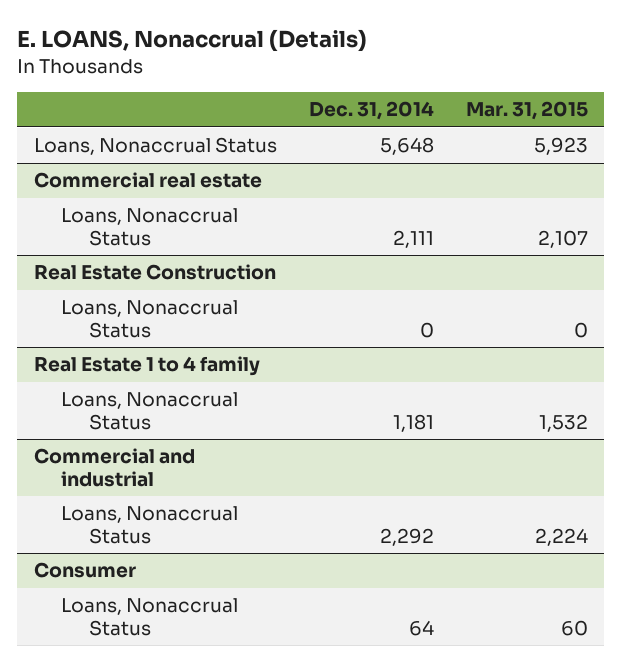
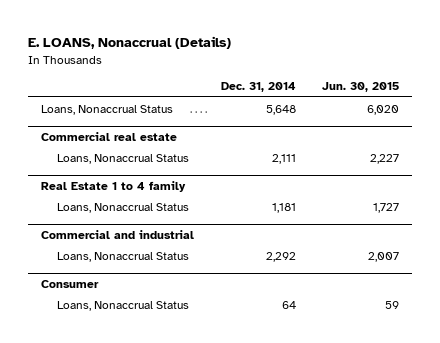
[465,101,588,121] Mar. 31, 2015 -> none
none -> [321,82,399,93] Jun. 30, 2015
[33,264,276,281] Real Estate Construction -> none
[61,300,239,338] Loans, Nonaccrual Status -> none

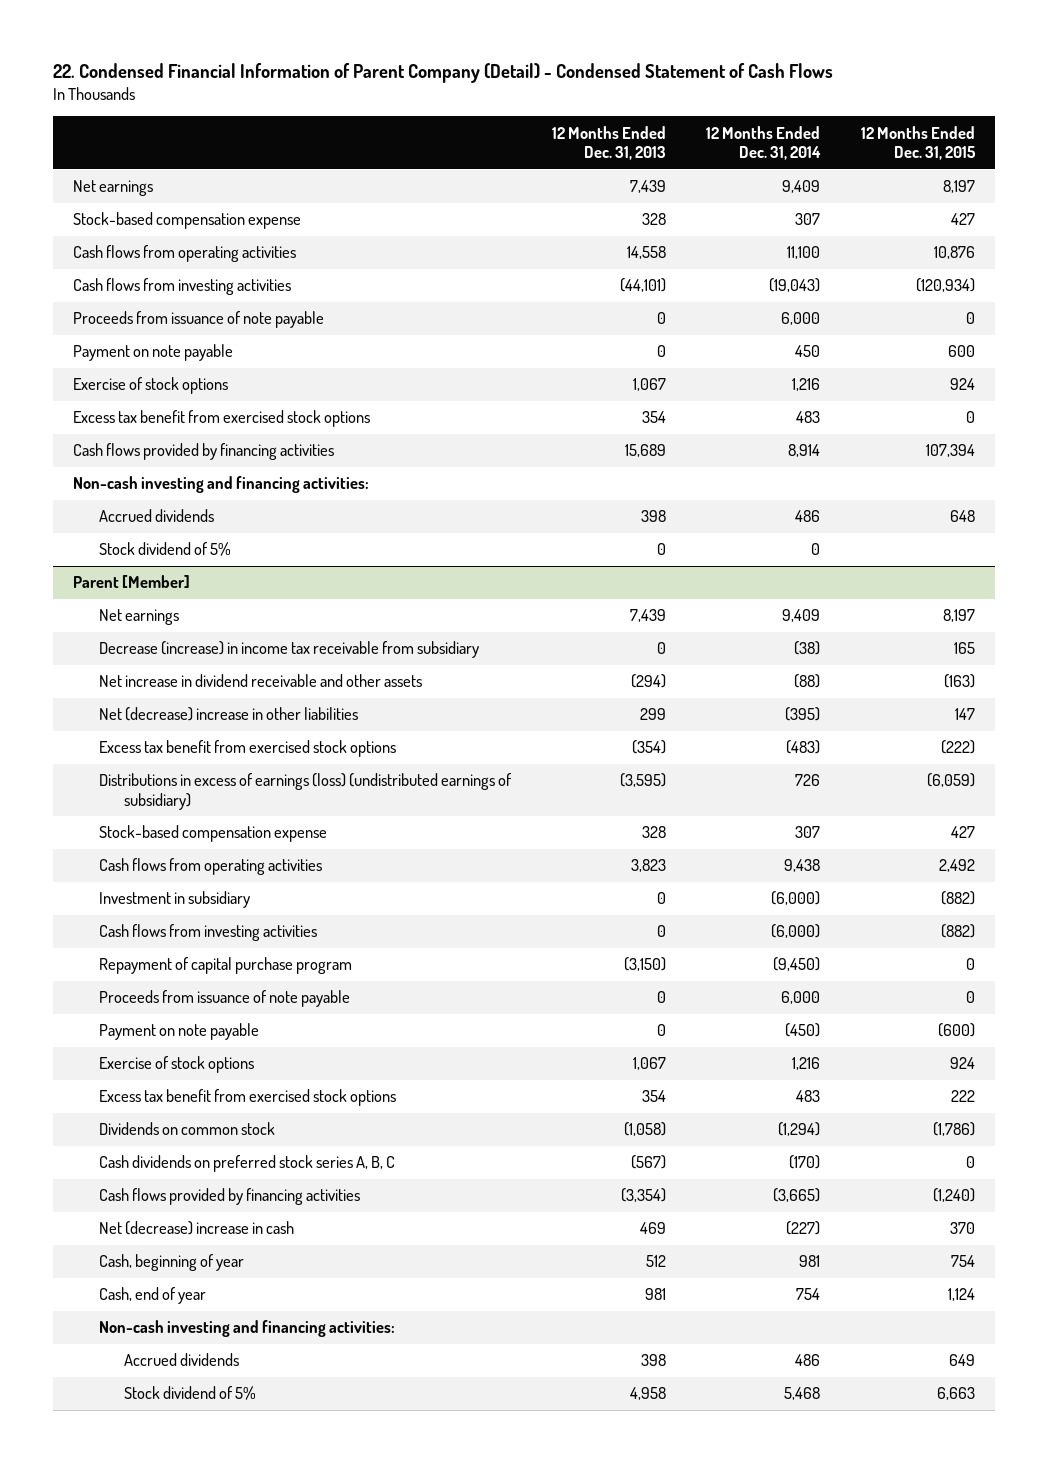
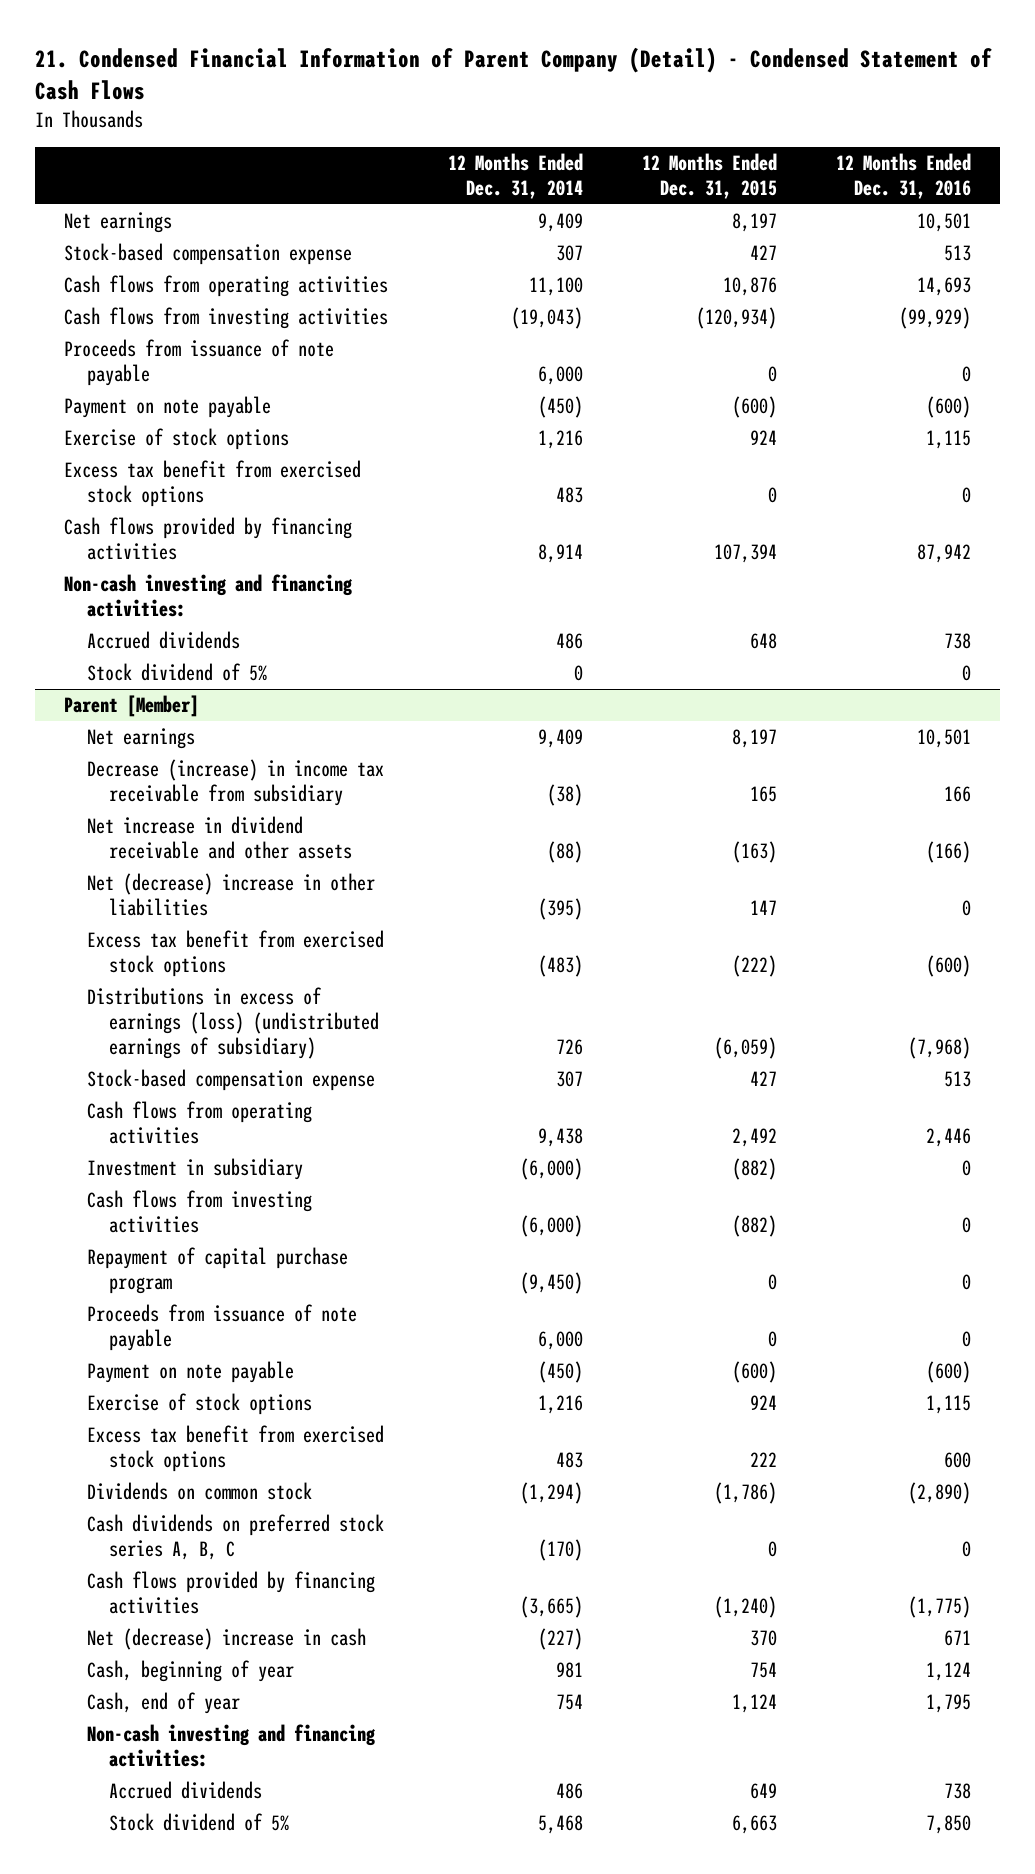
[52,62,833,83] 22. Condensed Financial Information of Parent Company (Detail) - Condensed Statement of Cash Flows -> [34,46,992,100] 21. Condensed Financial Information of Parent Company (Detail) - Condensed Statement of Cash Flows
[551,125,666,161] 12 Months Ended Dec. 31, 2013 -> none
none -> [835,153,971,200] 12 Months Ended Dec. 31, 2016
[795,345,821,358] 450 -> [537,395,583,418] (450)
[948,345,976,358] 600 -> [731,395,777,418] (600)

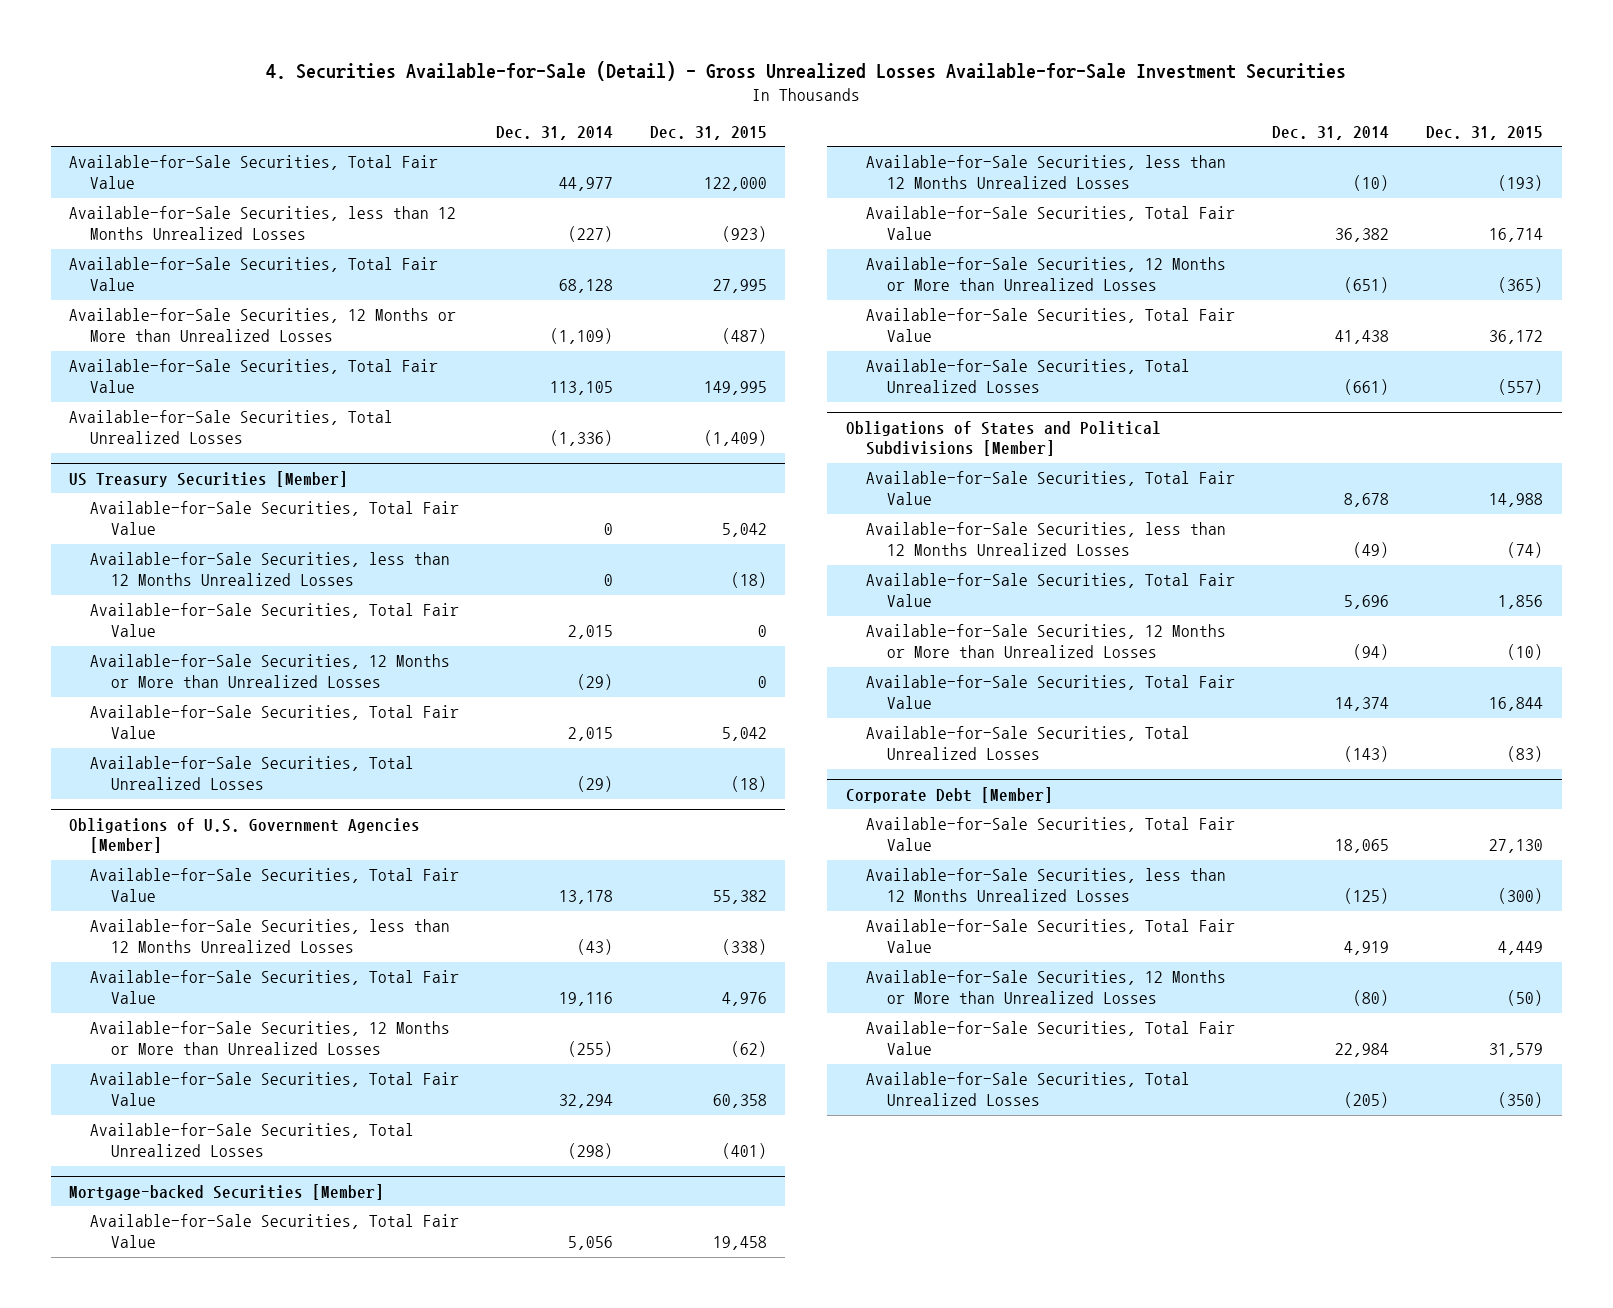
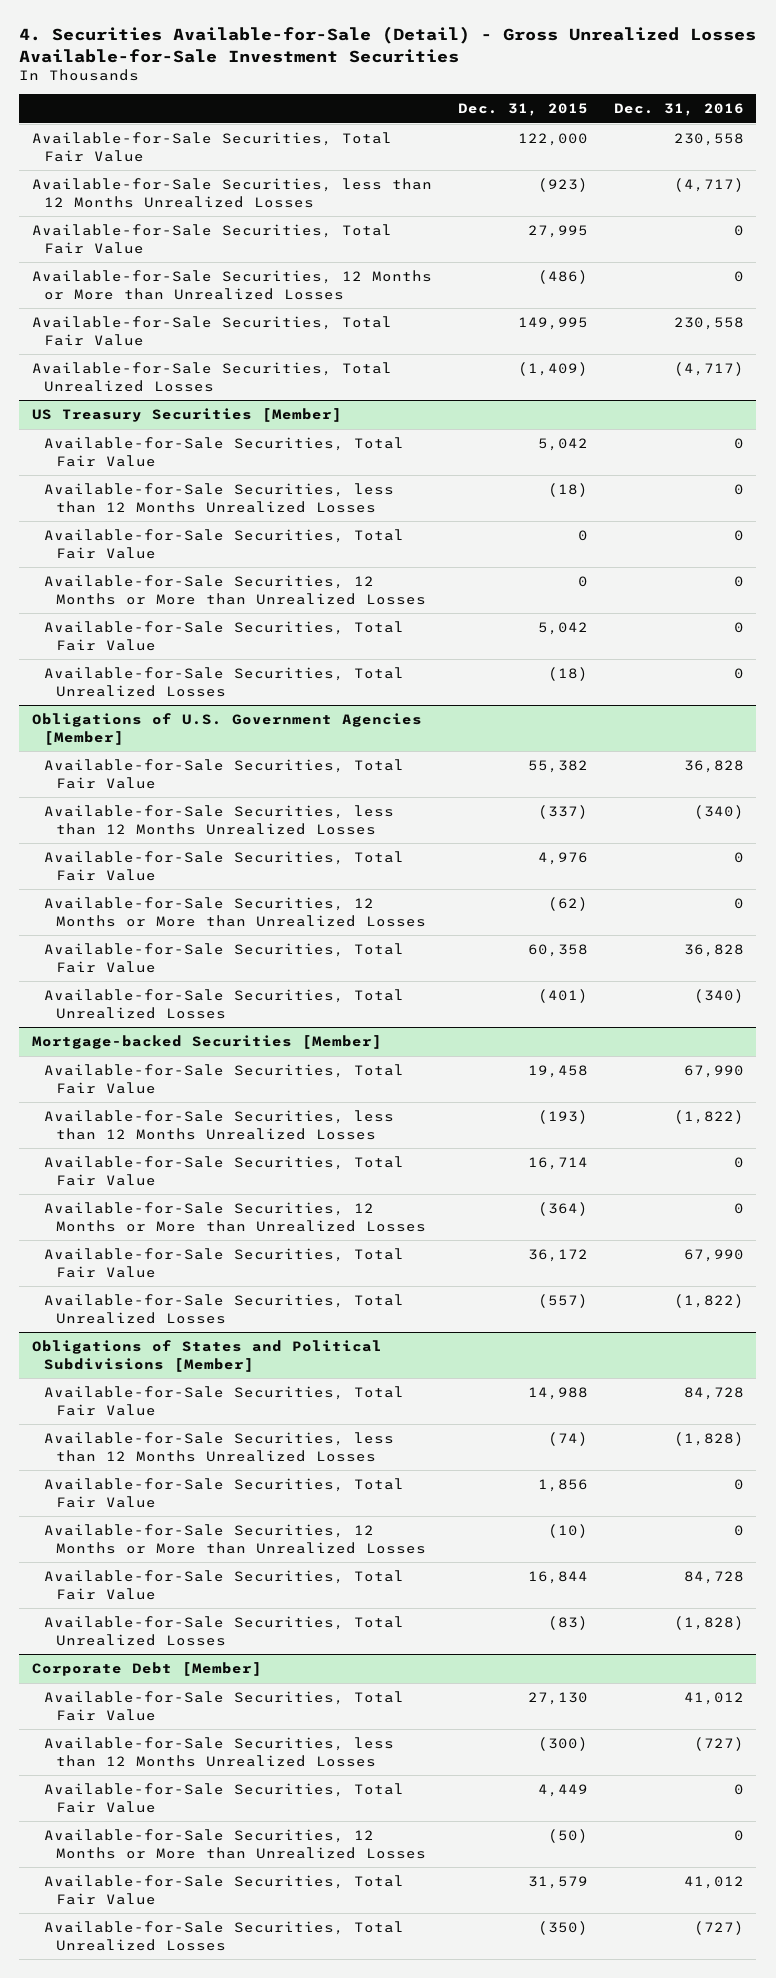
[495,125,613,140] Dec. 31, 2014 -> none
none -> [613,103,744,117] Dec. 31, 2016
[721,328,767,345] (487) -> [537,270,588,285] (486)
[721,939,767,956] (338) -> [537,805,588,820] (337)
[1498,277,1544,294] (365) -> [537,1202,588,1217] (364)

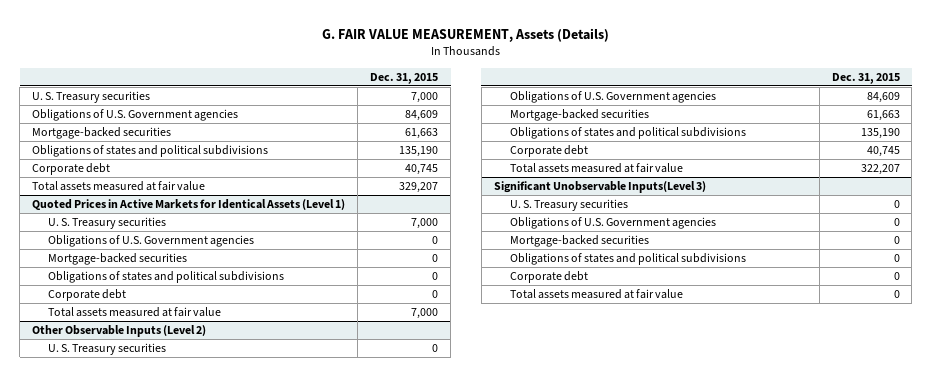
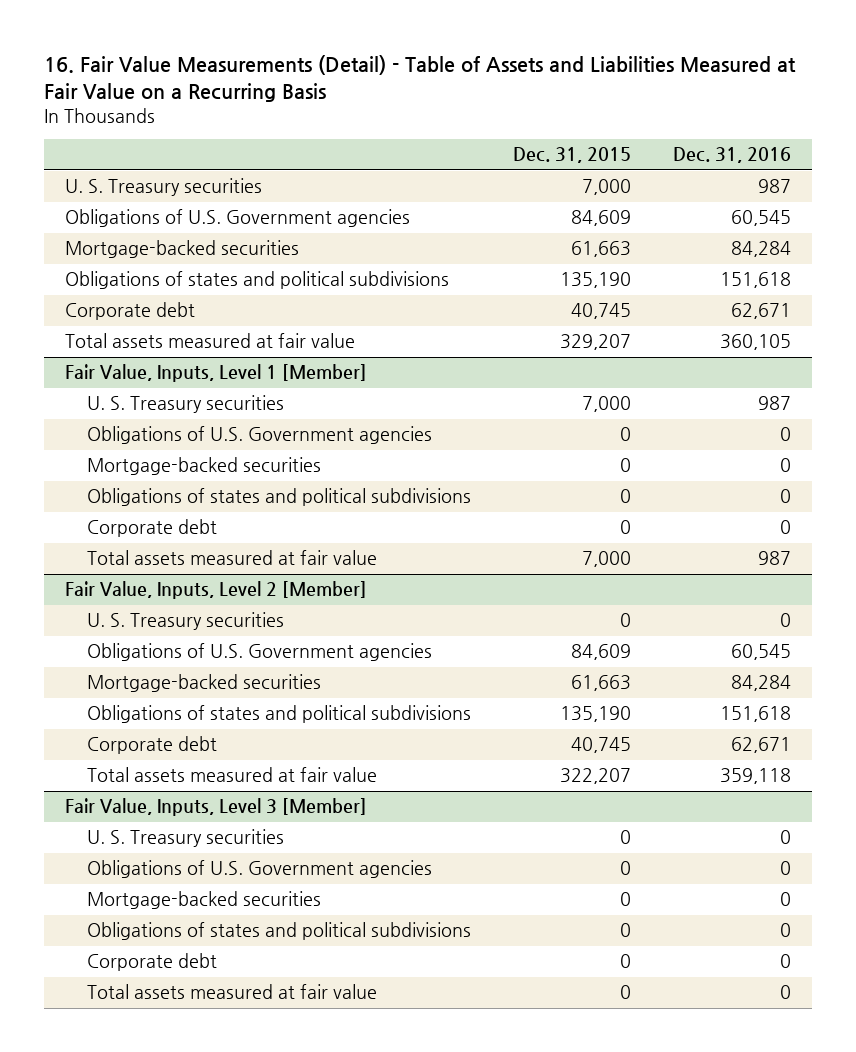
[321,27,609,42] G. FAIR VALUE MEASUREMENT, Assets (Details) -> [44,55,797,103] 16. Fair Value Measurements (Detail) - Table of Assets and Liabilities Measured at Fair Value on a Recurring Basis
none -> [672,147,791,164] Dec. 31, 2016
[32,198,346,210] Quoted Prices in Active Markets for Identical Assets (Level 1) -> [65,364,368,383] Fair Value, Inputs, Level 1 [Member]
[32,324,207,337] Other Observable Inputs (Level 2) -> [65,581,368,600] Fair Value, Inputs, Level 2 [Member]
[493,180,706,193] Significant Unobservable Inputs(Level 3) -> [65,798,368,817] Fair Value, Inputs, Level 3 [Member]

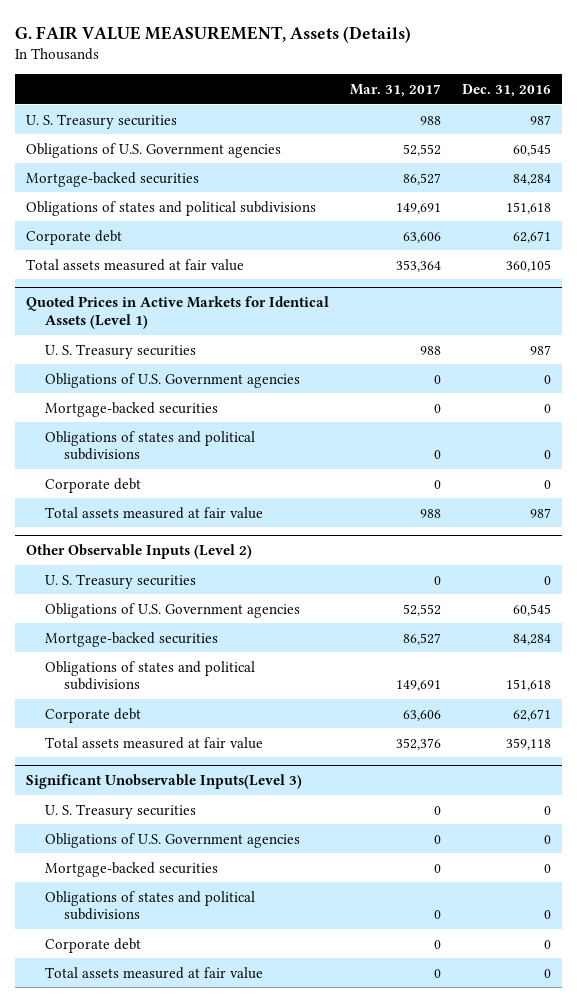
[44,55,797,103] 16. Fair Value Measurements (Detail) - Table of Assets and Liabilities Measured at Fair Value on a Recurring Basis -> [15,25,412,43] G. FAIR VALUE MEASUREMENT, Assets (Details)
[512,147,631,164] Dec. 31, 2015 -> none
none -> [350,83,442,97] Mar. 31, 2017
[65,364,368,383] Fair Value, Inputs, Level 1 [Member] -> [25,296,329,329] Quoted Prices in Active Markets for Identical Assets (Level 1)
[65,581,368,600] Fair Value, Inputs, Level 2 [Member] -> [25,544,252,560] Other Observable Inputs (Level 2)
[65,798,368,817] Fair Value, Inputs, Level 3 [Member] -> [25,774,302,790] Significant Unobservable Inputs(Level 3)

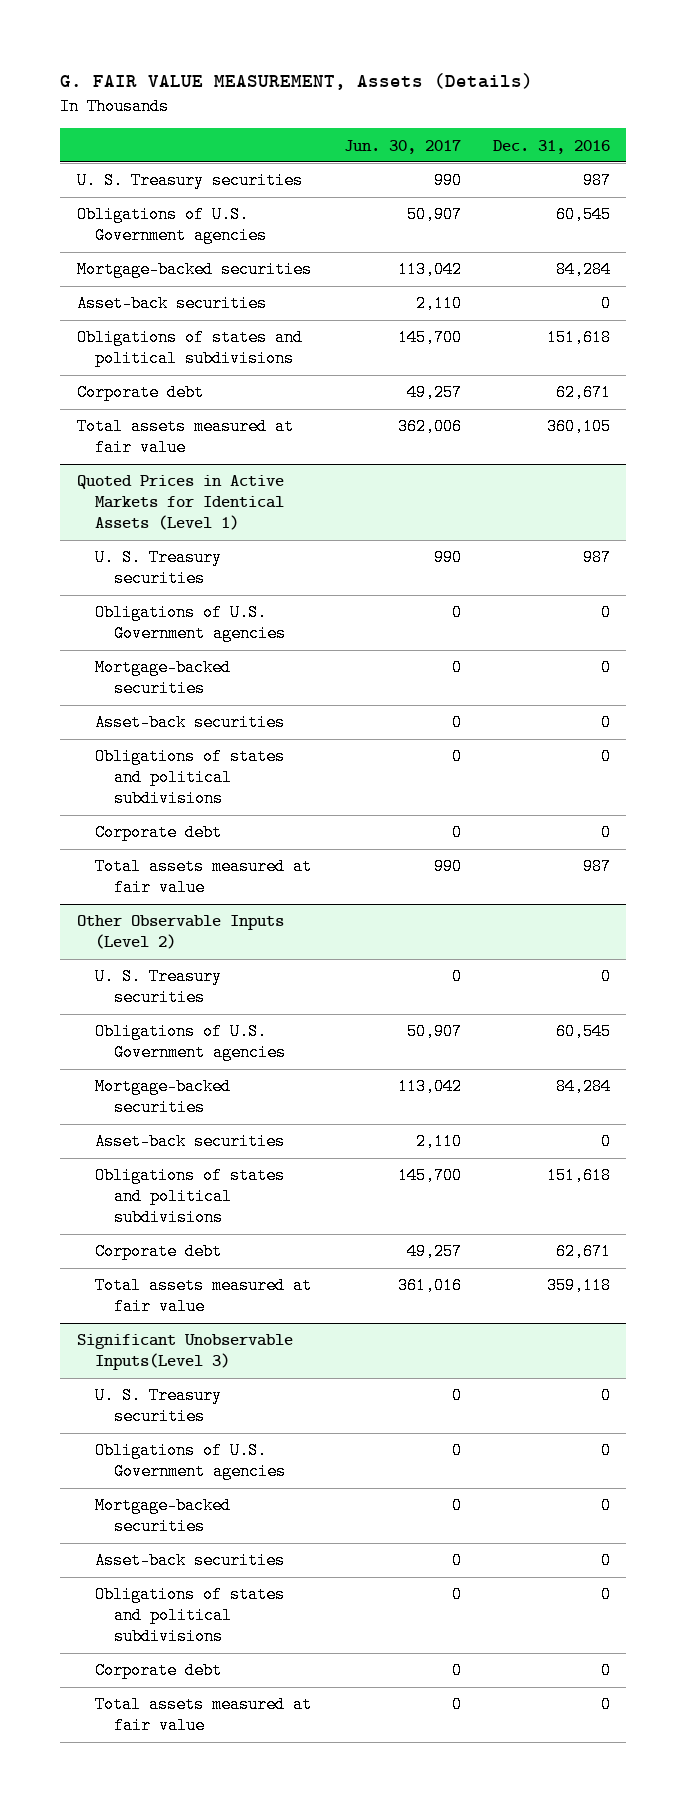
[350,83,442,97] Mar. 31, 2017 -> none
none -> [343,139,461,154] Jun. 30, 2017
none -> [76,295,267,313] Asset-back securities
none -> [95,714,286,732] Asset-back securities
none -> [95,1133,286,1151] Asset-back securities
none -> [95,1552,286,1570] Asset-back securities

